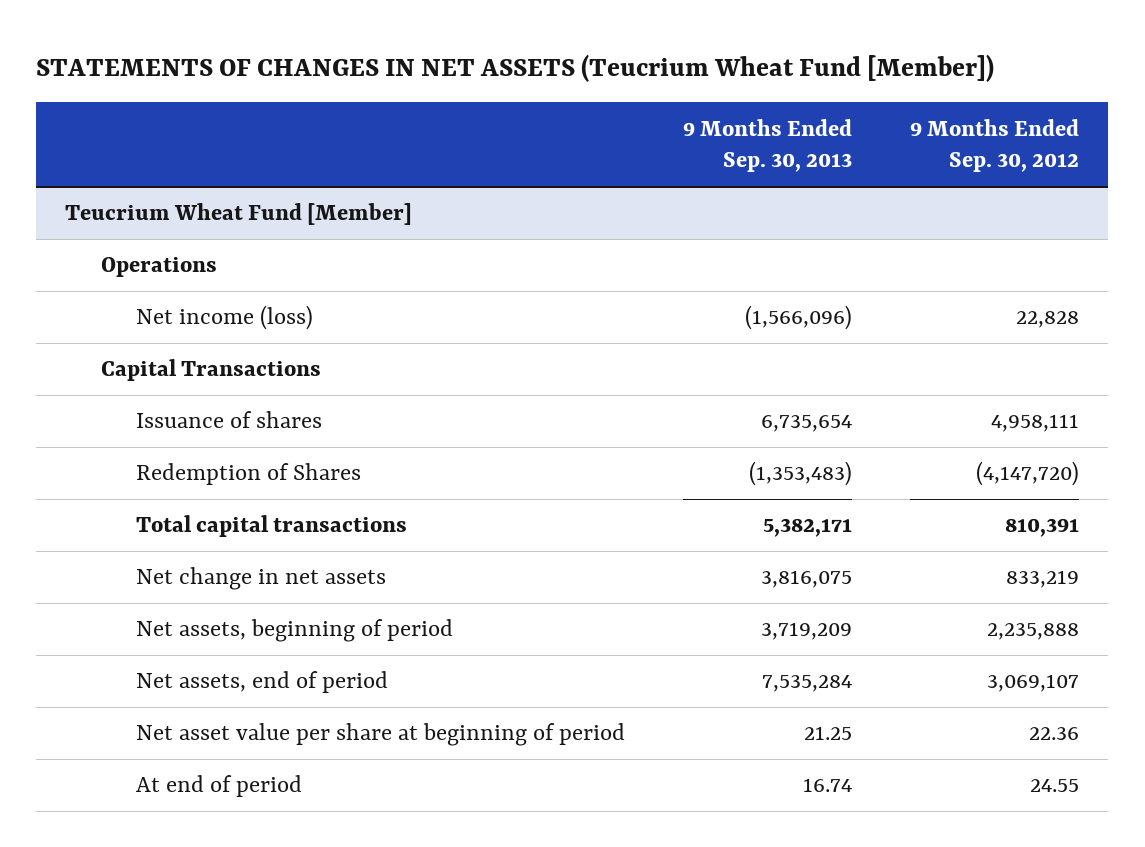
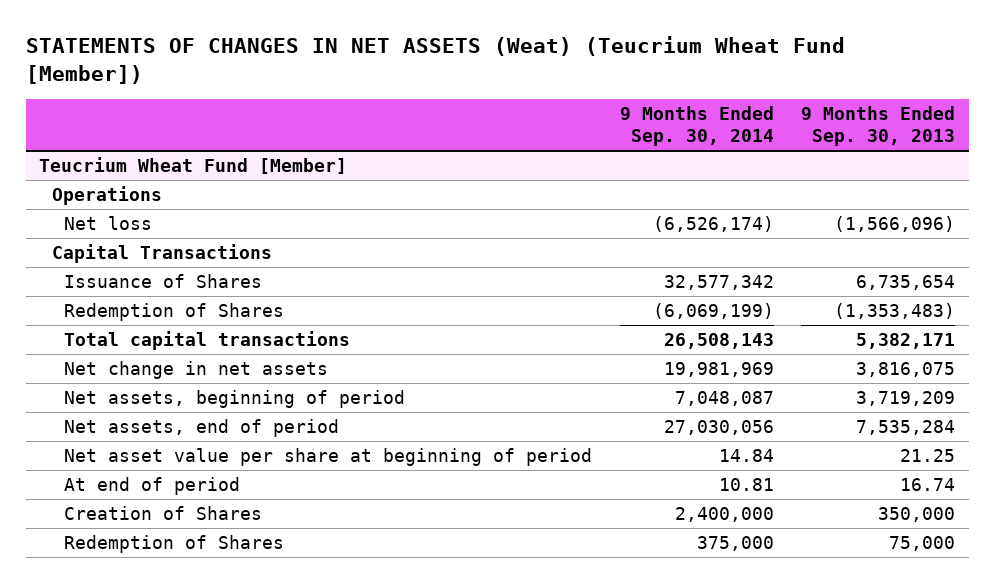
[36,54,995,83] STATEMENTS OF CHANGES IN NET ASSETS (Teucrium Wheat Fund [Member]) -> [25,36,845,85] STATEMENTS OF CHANGES IN NET ASSETS (Weat) (Teucrium Wheat Fund [Member])
[910,118,1080,173] 9 Months Ended Sep. 30, 2012 -> none
none -> [619,106,774,147] 9 Months Ended Sep. 30, 2014
[136,305,314,331] Net income (loss) -> [64,216,153,231] Net loss
[136,411,323,429] Issuance of shares -> [64,274,263,289] Issuance of Shares
none -> [64,506,263,521] Creation of Shares
none -> [64,535,285,554] Redemption of Shares

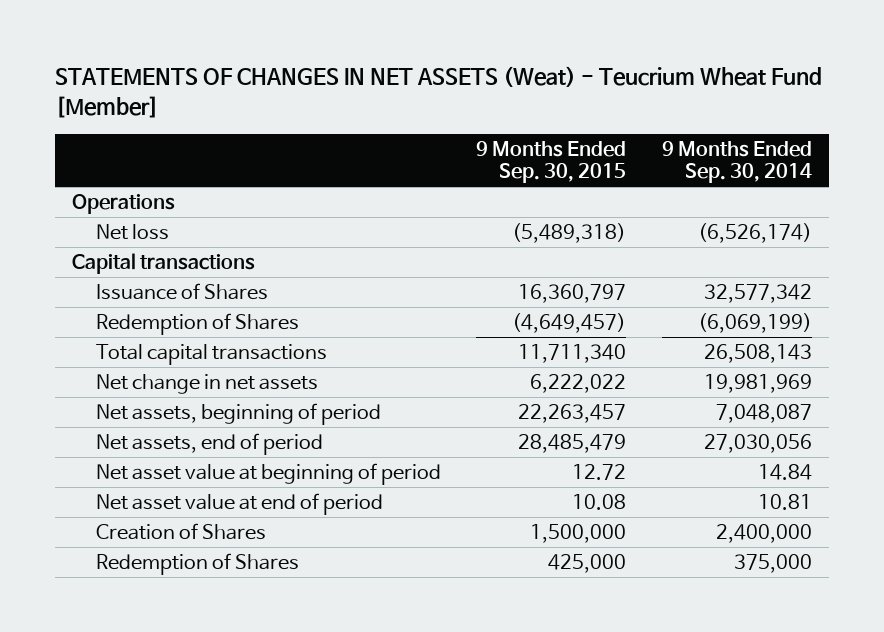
[25,36,845,85] STATEMENTS OF CHANGES IN NET ASSETS (Weat) (Teucrium Wheat Fund [Member]) -> [54,66,822,119] STATEMENTS OF CHANGES IN NET ASSETS (Weat) - Teucrium Wheat Fund [Member]
[801,106,956,147] 9 Months Ended Sep. 30, 2013 -> none
none -> [476,140,627,184] 9 Months Ended Sep. 30, 2015
[39,157,348,175] Teucrium Wheat Fund [Member] -> none
[51,244,272,264] Capital Transactions -> [72,252,256,274] Capital transactions
[64,448,593,467] Net asset value per share at beginning of period -> [95,462,441,485] Net asset value at beginning of period
[64,477,241,496] At end of period -> [95,492,383,515] Net asset value at end of period

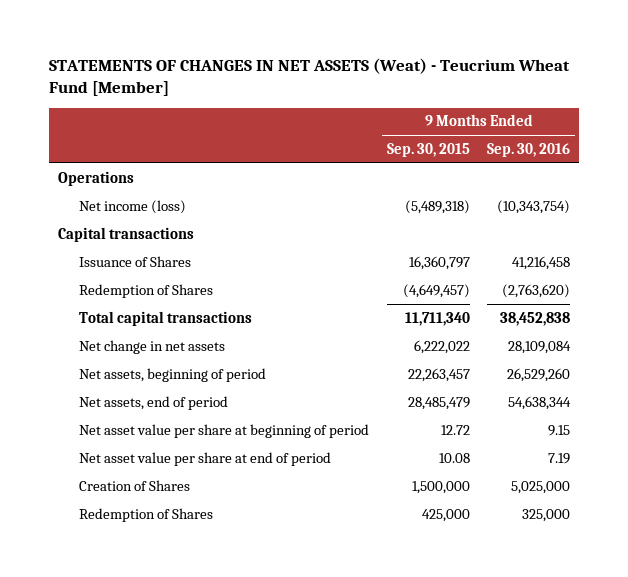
[661,140,812,184] 9 Months Ended Sep. 30, 2014 -> none
none -> [487,142,571,157] Sep. 30, 2016
[95,223,169,240] Net loss -> [79,199,187,214] Net income (loss)
[95,462,441,485] Net asset value at beginning of period -> [79,423,370,438] Net asset value per share at beginning of period
[95,492,383,515] Net asset value at end of period -> [79,451,332,466] Net asset value per share at end of period

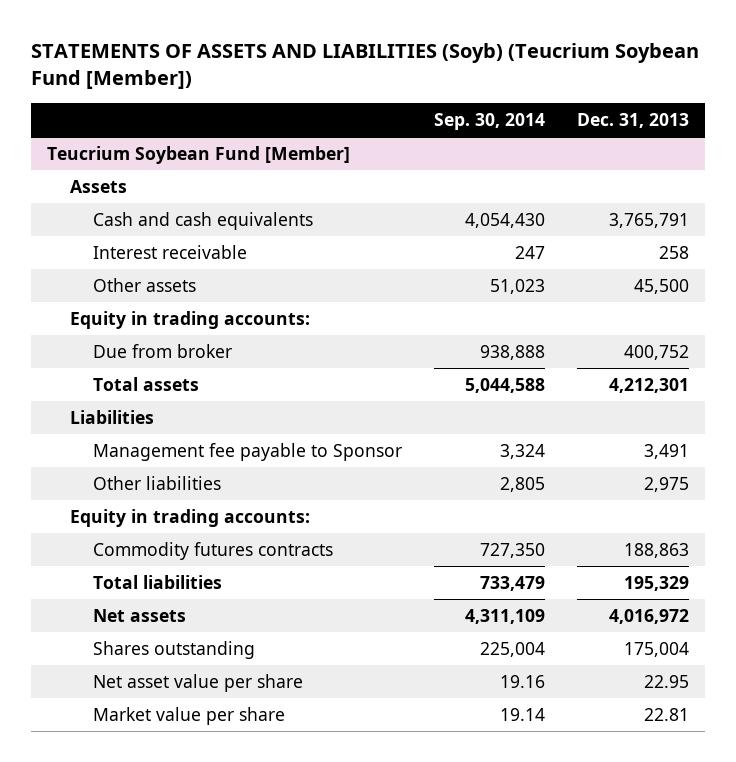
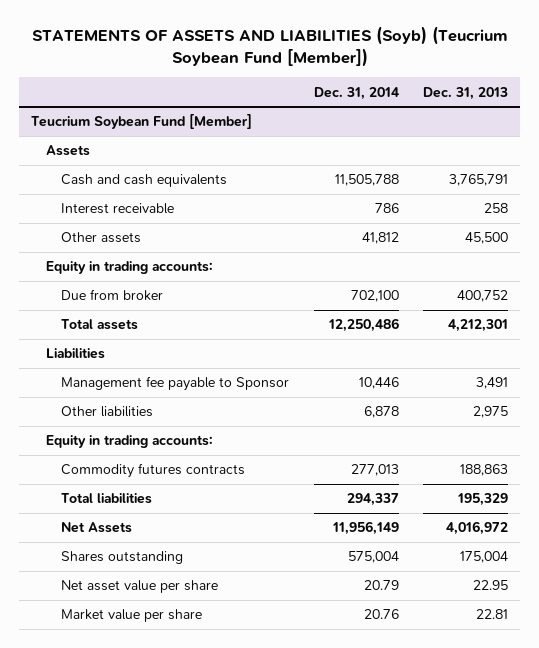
[433,112,545,130] Sep. 30, 2014 -> none
none -> [313,86,399,100] Dec. 31, 2014
[93,608,187,622] Net assets -> [61,522,133,534] Net Assets

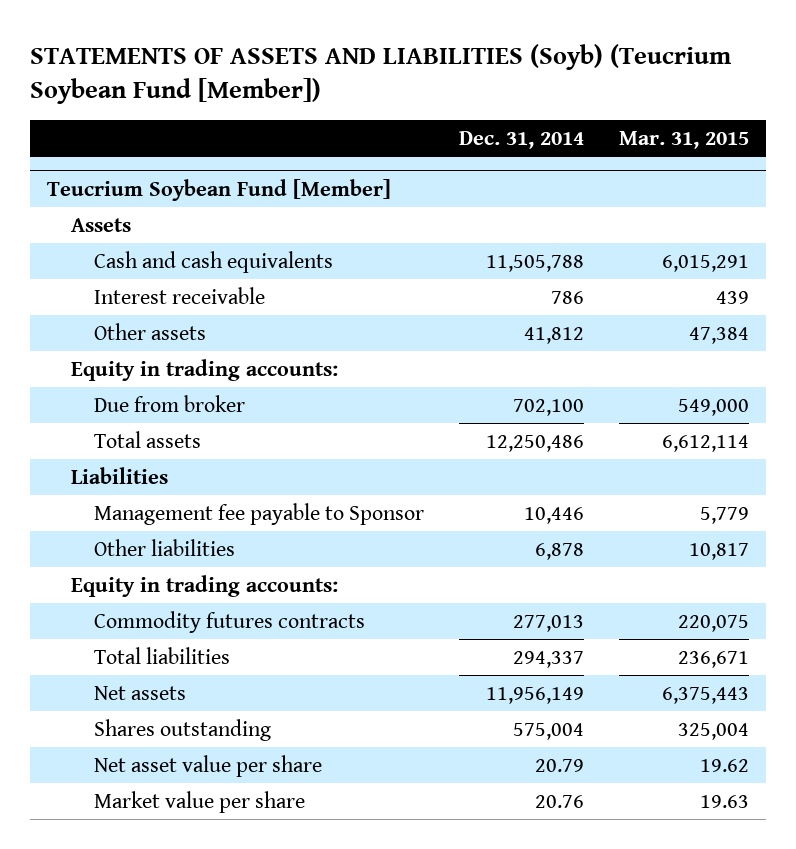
[422,86,508,100] Dec. 31, 2013 -> none
none -> [618,131,749,150] Mar. 31, 2015
[61,522,133,534] Net Assets -> [94,685,187,700] Net assets

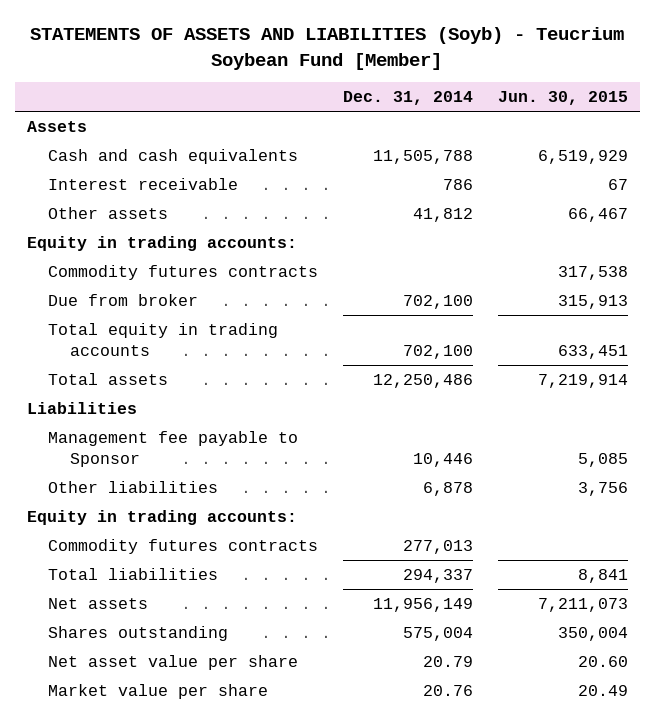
[30,44,733,105] STATEMENTS OF ASSETS AND LIABILITIES (Soyb) (Teucrium Soybean Fund [Member]) -> [30,27,625,70] STATEMENTS OF ASSETS AND LIABILITIES (Soyb) - Teucrium Soybean Fund [Member]
[618,131,749,150] Mar. 31, 2015 -> none
none -> [497,90,628,105] Jun. 30, 2015
[47,178,392,201] Teucrium Soybean Fund [Member] -> none
none -> [48,264,319,280] Commodity futures contracts
none -> [48,322,279,357] Total equity in trading accounts

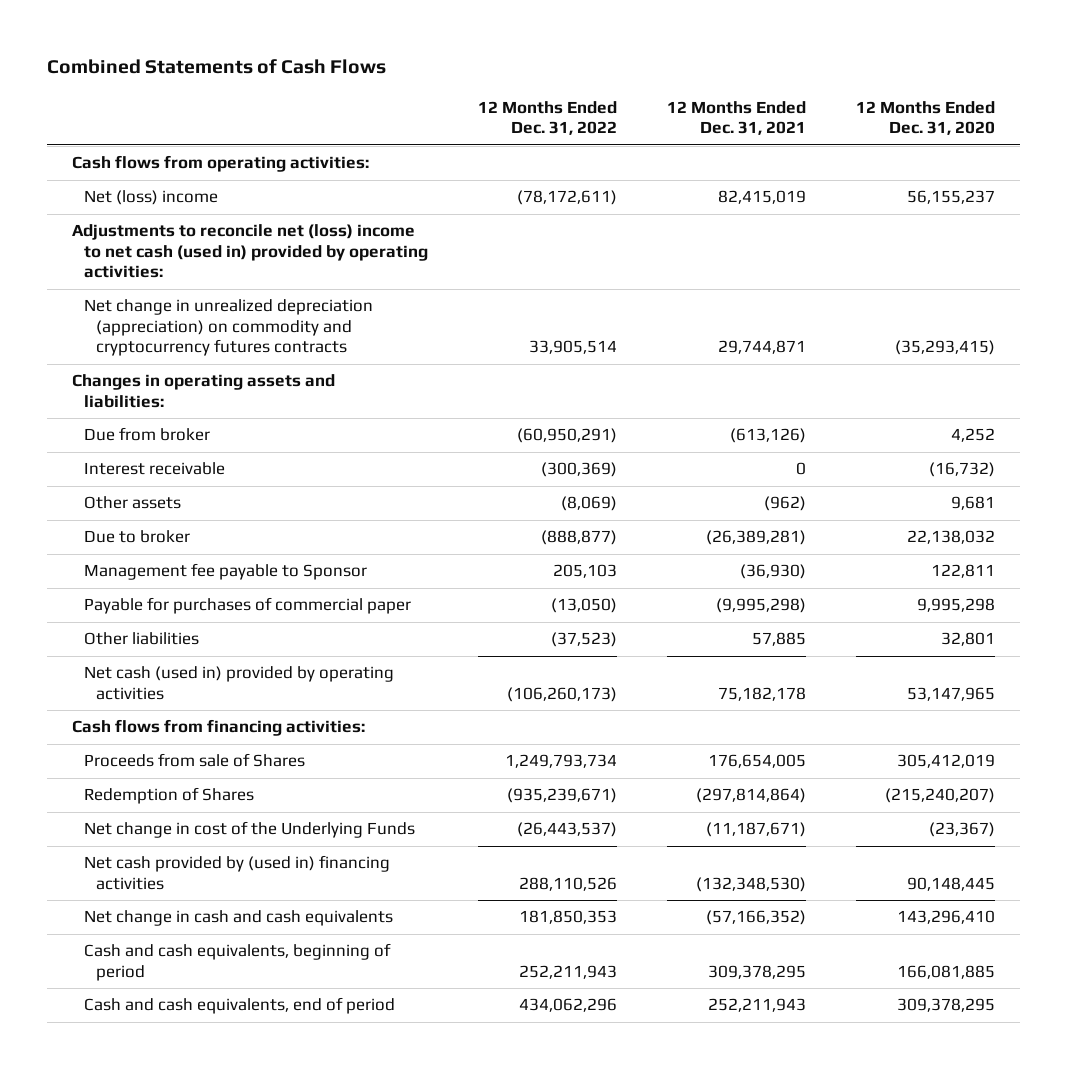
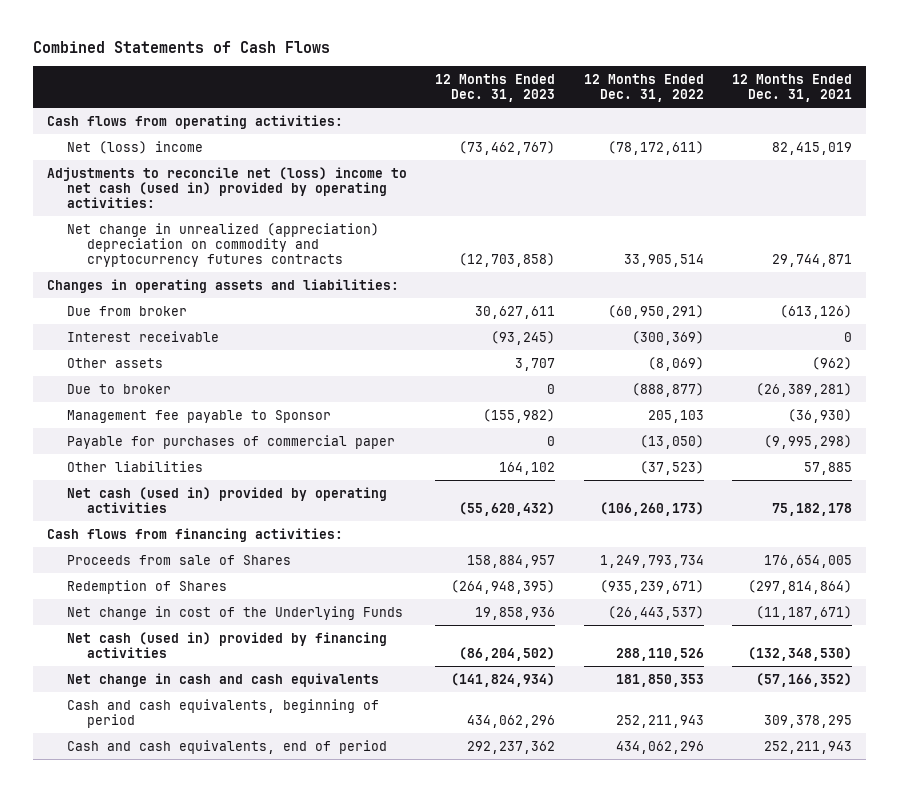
[855,100,995,136] 12 Months Ended Dec. 31, 2020 -> none
none -> [435,73,556,102] 12 Months Ended Dec. 31, 2023
[83,299,373,357] Net change in unrealized depreciation (appreciation) on commodity and cryptocurrency futures contracts -> [67,222,380,268] Net change in unrealized (appreciation) depreciation on commodity and cryptocurrency futures contracts
[83,855,390,890] Net cash provided by (used in) financing activities -> [67,631,388,658] Net cash (used in) provided by financing activities

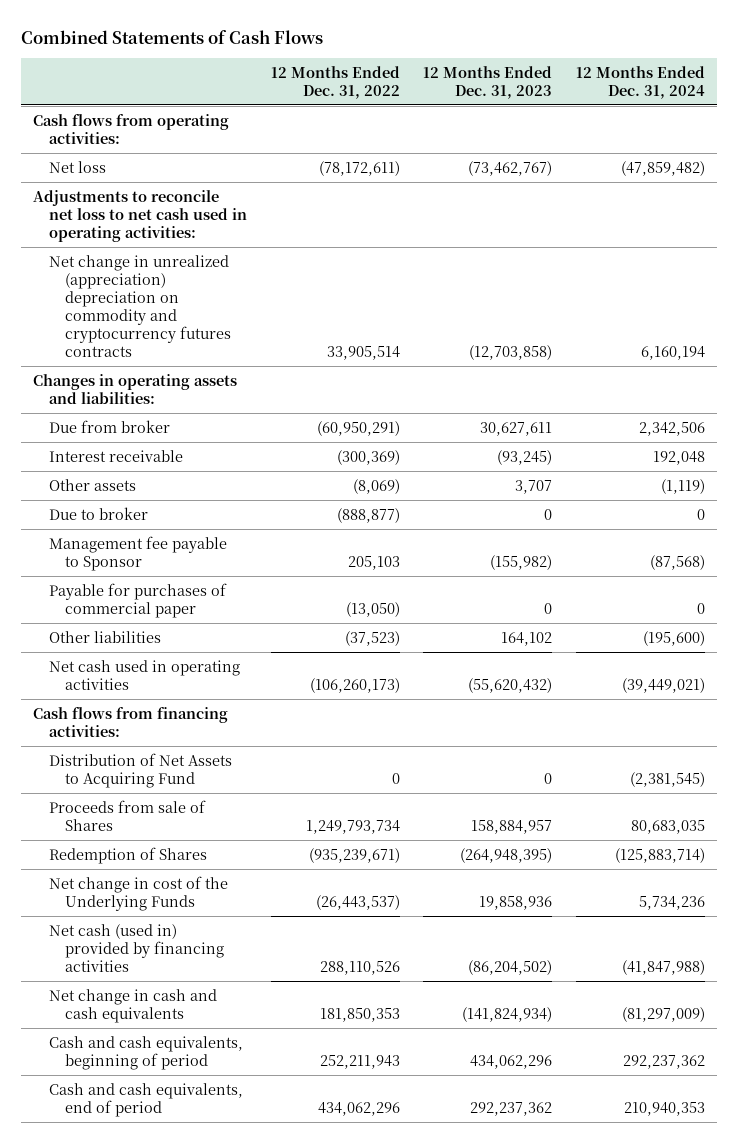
[732,73,853,102] 12 Months Ended Dec. 31, 2021 -> none
none -> [576,65,706,99] 12 Months Ended Dec. 31, 2024
[67,140,204,154] Net (loss) income -> [49,160,107,173] Net loss
[47,166,408,209] Adjustments to reconcile net (loss) income to net cash (used in) provided by operating activities: -> [32,189,248,242] Adjustments to reconcile net loss to net cash used in operating activities:
[67,486,388,513] Net cash (used in) provided by operating activities -> [49,659,241,690] Net cash used in operating activities
none -> [49,752,233,788] Distribution of Net Assets to Acquiring Fund

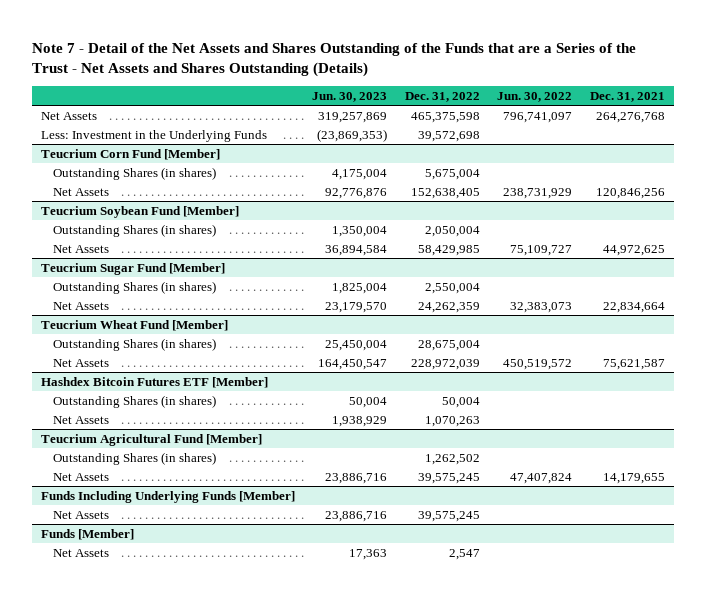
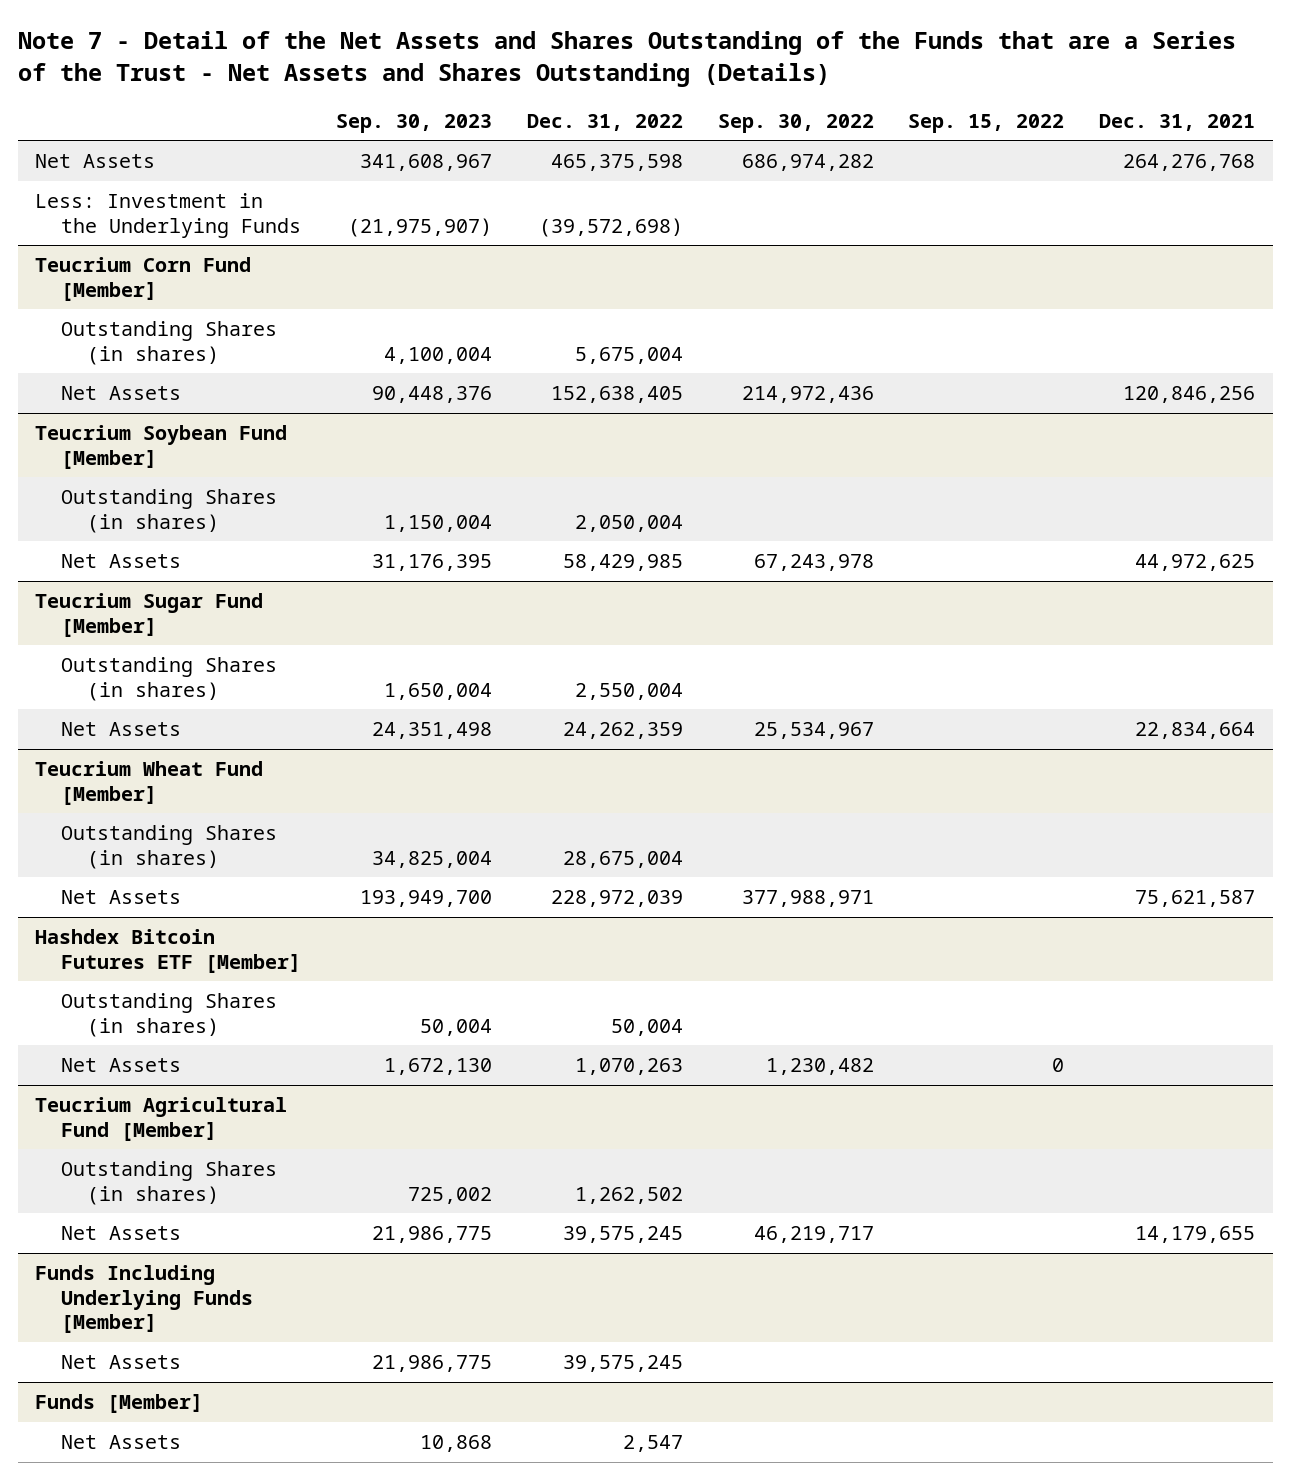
[312,91,388,102] Jun. 30, 2023 -> none
[497,91,573,102] Jun. 30, 2022 -> none
none -> [335,113,492,133] Sep. 30, 2023
none -> [717,113,874,133] Sep. 30, 2022
none -> [908,113,1065,133] Sep. 15, 2022
[417,130,480,142] 39,572,698 -> [538,217,683,237] (39,572,698)

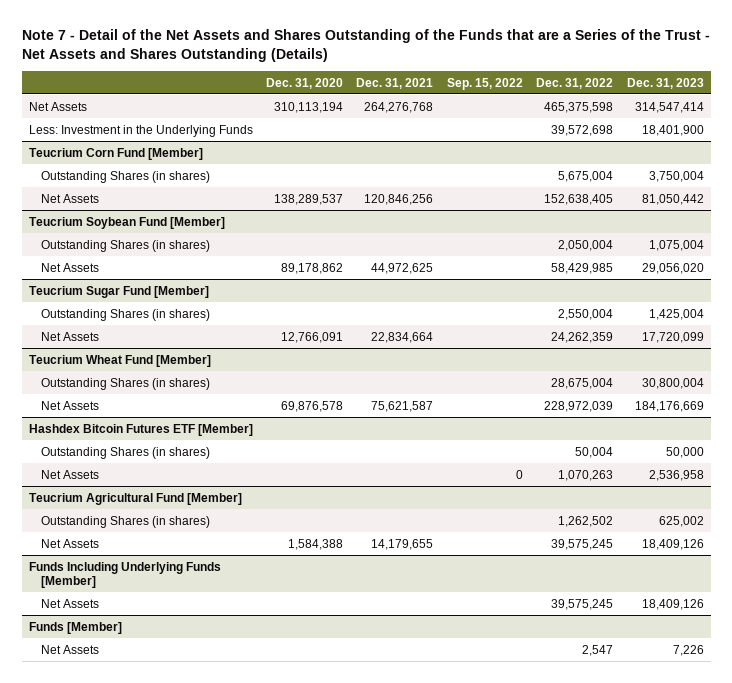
[335,113,492,133] Sep. 30, 2023 -> none
[717,113,874,133] Sep. 30, 2022 -> none
none -> [266,77,344,89] Dec. 31, 2020
none -> [626,77,704,89] Dec. 31, 2023
[538,217,683,237] (39,572,698) -> [551,124,614,136] 39,572,698

